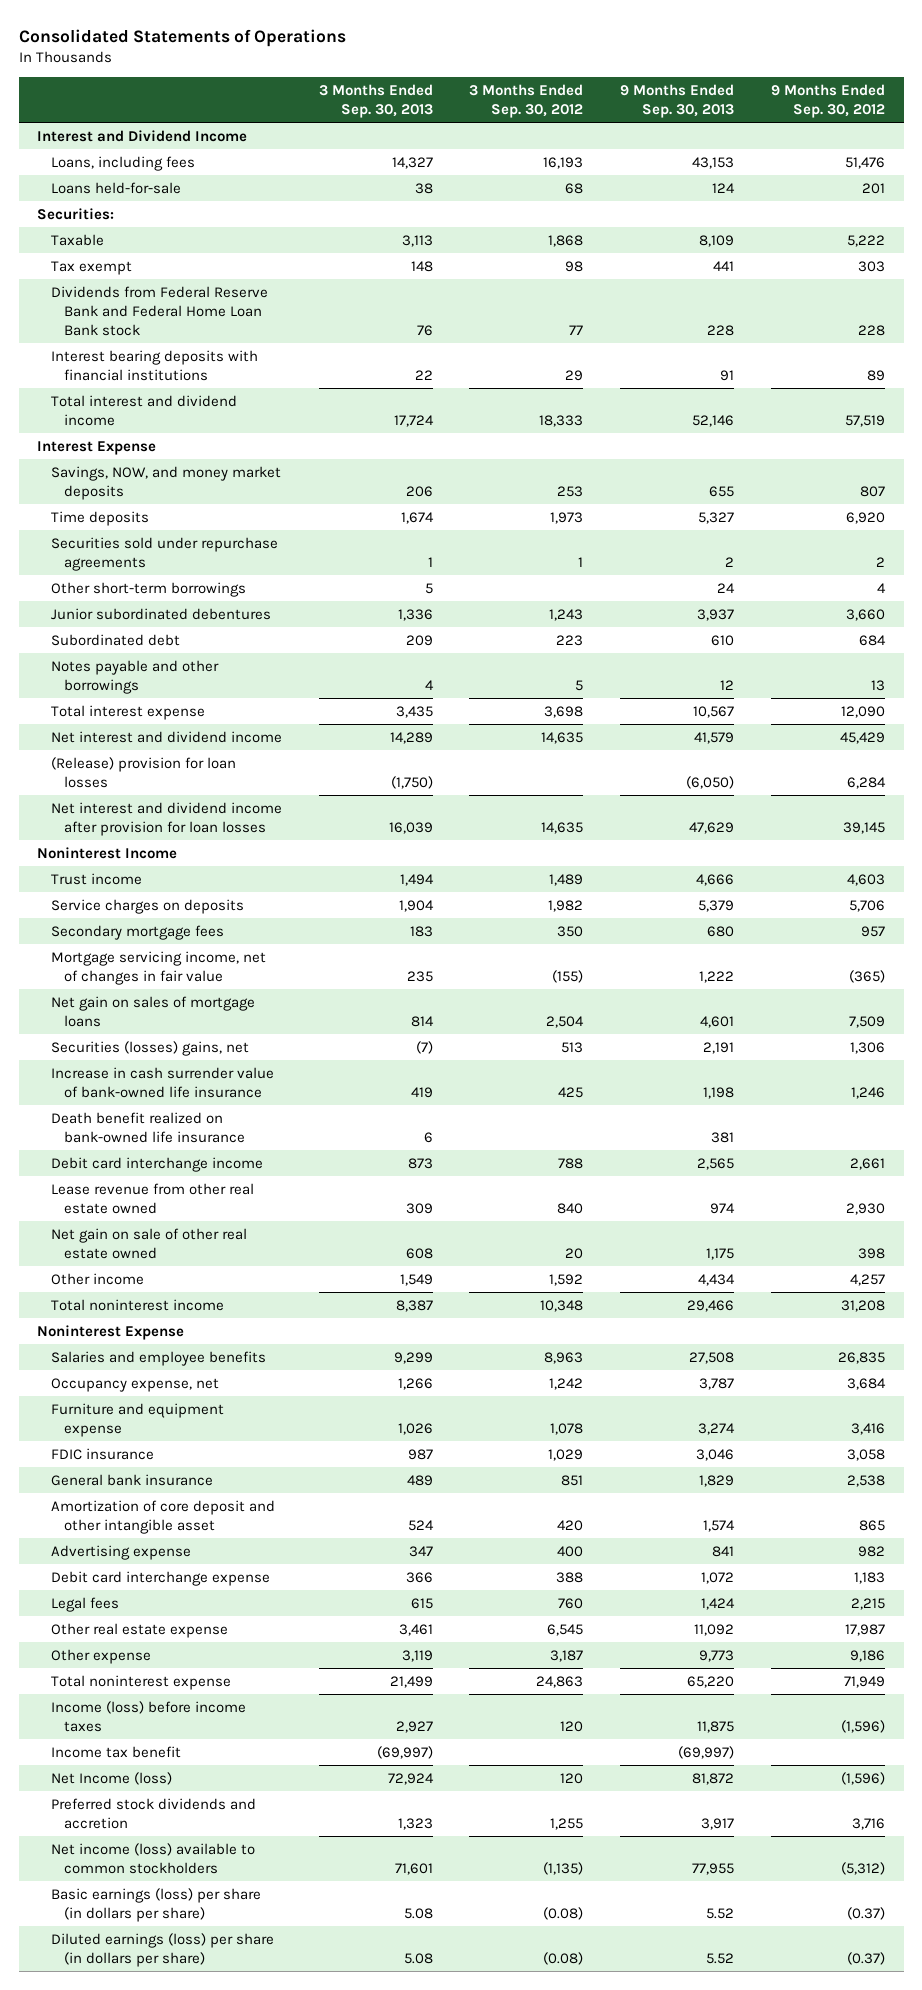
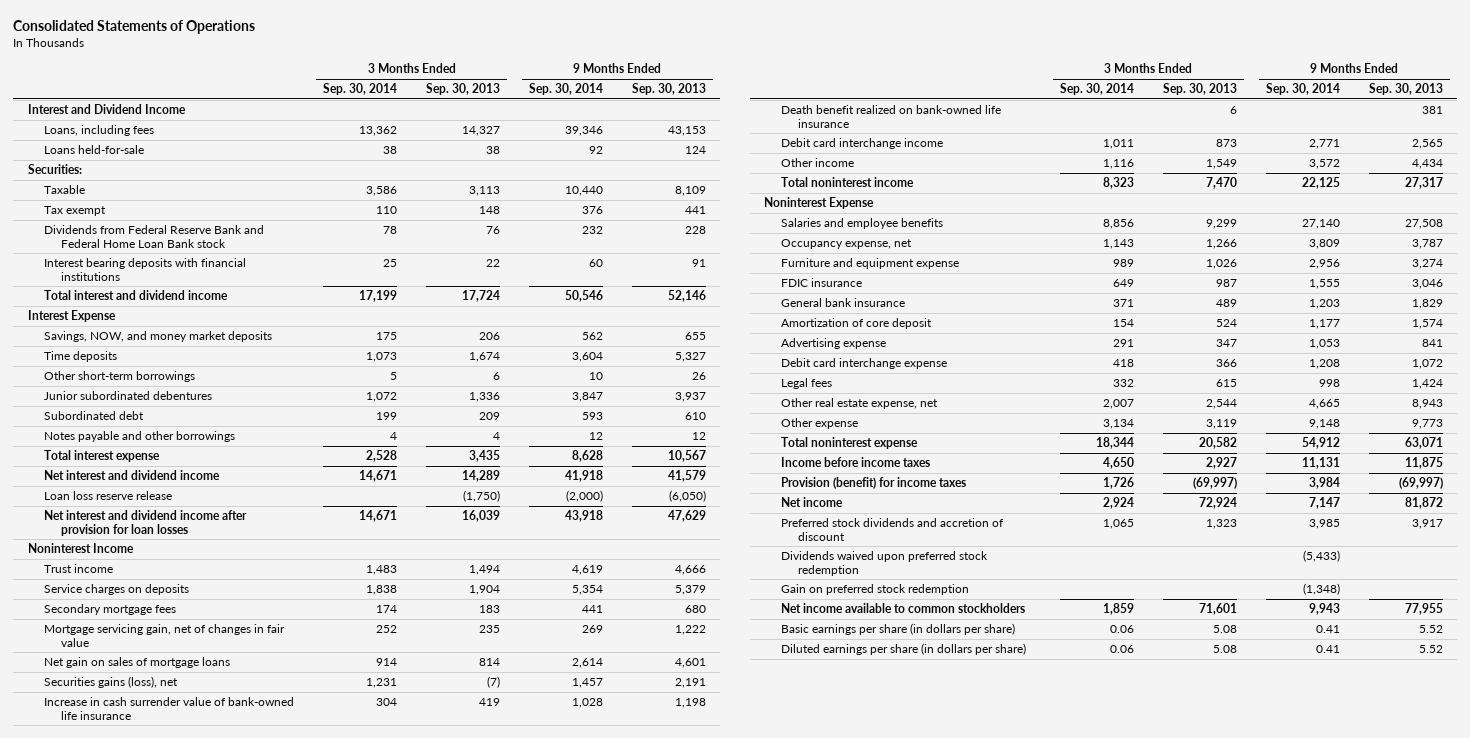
[469,84,584,119] 3 Months Ended Sep. 30, 2012 -> none
[771,84,886,119] 9 Months Ended Sep. 30, 2012 -> none
none -> [323,83,398,96] Sep. 30, 2014
none -> [528,83,603,96] Sep. 30, 2014
[50,536,278,571] Securities sold under repurchase agreements -> none
[424,582,433,594] 5 -> [493,372,501,381] 6
[717,582,736,593] 24 -> [691,372,706,381] 26
[50,756,236,788] (Release) provision for loan losses -> [44,491,173,501] Loan loss reserve release
[50,950,266,985] Mortgage servicing income, net of changes in fair value -> [44,624,286,647] Mortgage servicing gain, net of changes in fair value
[50,1040,249,1056] Securities (losses) gains, net -> [44,676,179,689] Securities gains (loss), net
[50,1182,254,1214] Lease revenue from other real estate owned -> none
[50,1227,247,1259] Net gain on sale of other real estate owned -> none
[395,1299,433,1312] 8,387 -> [1205,177,1237,190] 7,470
[687,1299,735,1312] 29,466 -> [1404,177,1443,190] 27,317
[50,1499,275,1534] Amortization of core deposit and other intangible asset -> [781,318,933,330] Amortization of core deposit
[50,1622,228,1638] Other real estate expense -> [781,398,939,410] Other real estate expense, net
[398,1623,433,1636] 3,461 -> [1205,399,1237,410] 2,544
[694,1623,735,1636] 11,092 -> [1411,399,1443,410] 8,943
[389,1675,433,1688] 21,499 -> [1198,437,1237,450] 20,582
[687,1675,735,1688] 65,220 -> [1404,437,1443,450] 63,071
[50,1700,246,1732] Income (loss) before income taxes -> [781,457,931,468] Income before income taxes
[50,1745,181,1758] Income tax benefit -> [781,477,967,490] Provision (benefit) for income taxes
[50,1771,172,1785] Net Income (loss) -> [781,497,844,508] Net income
[50,1797,256,1829] Preferred stock dividends and accretion -> [781,518,1005,541] Preferred stock dividends and accretion of discount
none -> [781,551,989,576] Dividends waived upon preferred stock redemption
none -> [781,584,970,596] Gain on preferred stock redemption
[50,1842,255,1874] Net income (loss) available to common stockholders -> [781,603,1026,614] Net income available to common stockholders
[50,1887,261,1922] Basic earnings (loss) per share (in dollars per share) -> [781,623,1016,636] Basic earnings per share (in dollars per share)
[50,1932,274,1967] Diluted earnings (loss) per share (in dollars per share) -> [781,643,1027,656] Diluted earnings per share (in dollars per share)

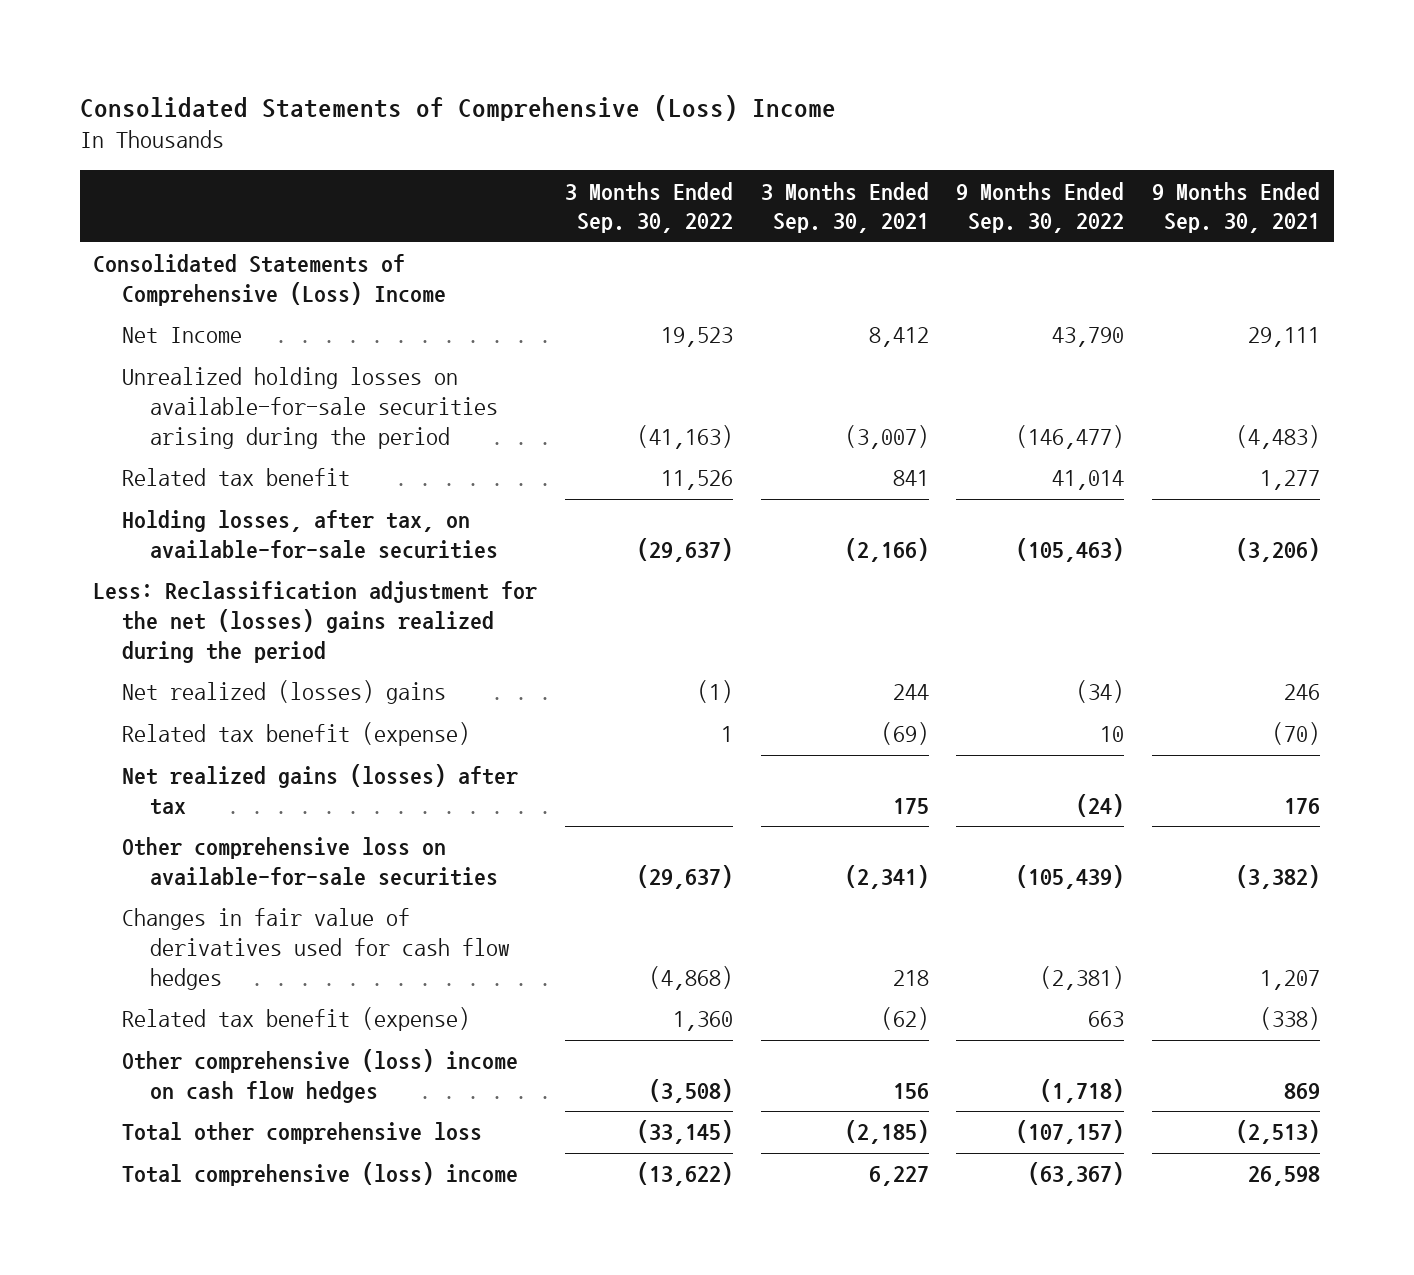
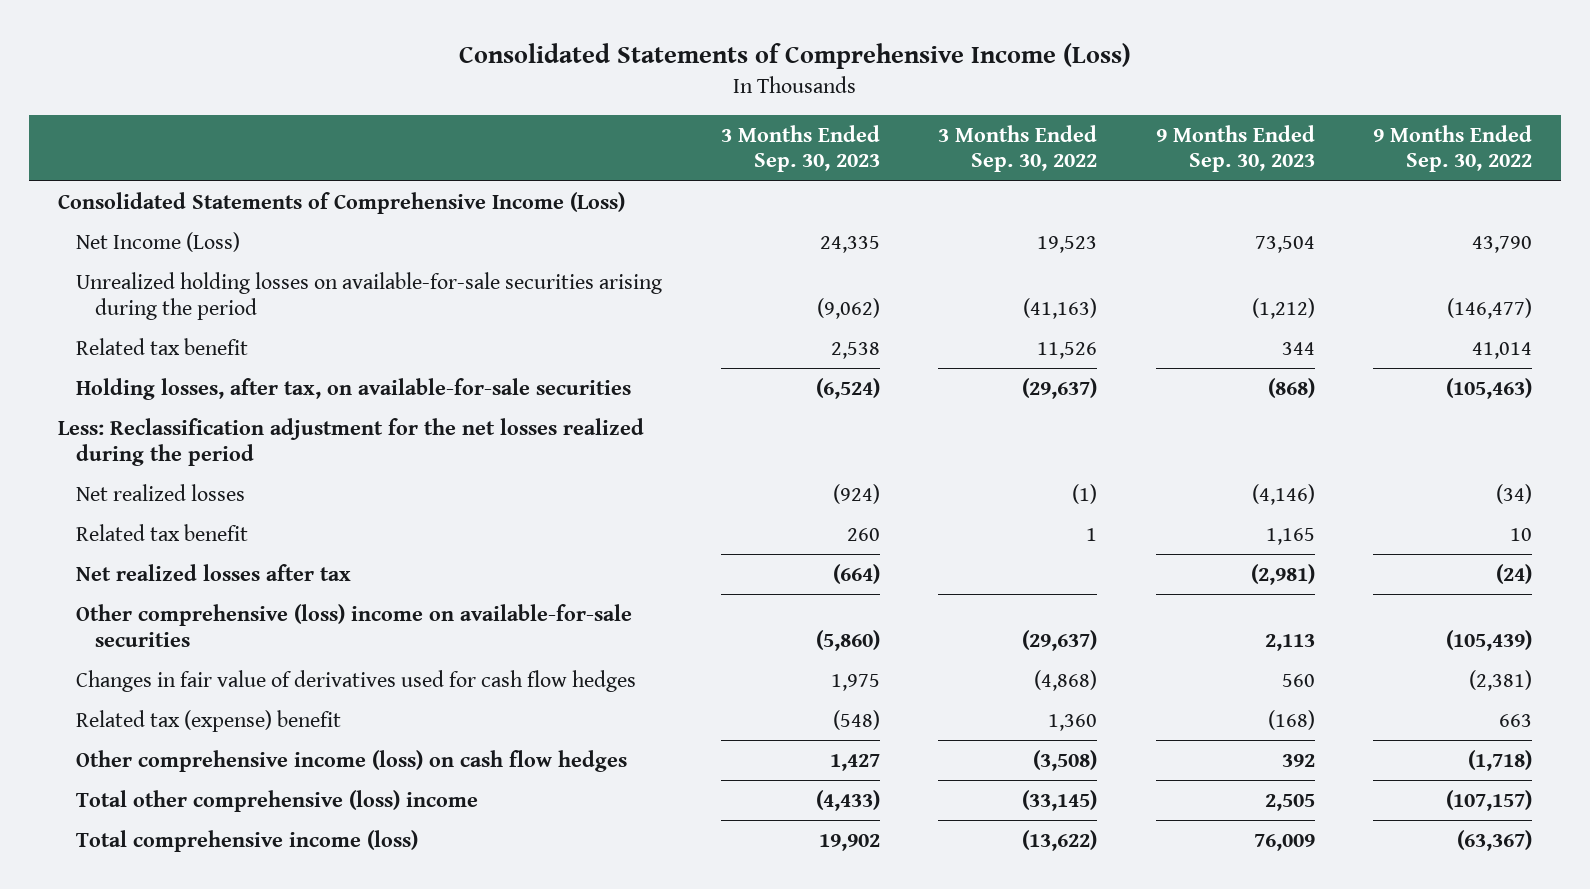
[79,94,836,121] Consolidated Statements of Comprehensive (Loss) Income -> [458,43,1131,70] Consolidated Statements of Comprehensive Income (Loss)
[760,181,929,234] 3 Months Ended Sep. 30, 2021 -> none
[1152,181,1321,234] 9 Months Ended Sep. 30, 2021 -> none
none -> [720,124,880,173] 3 Months Ended Sep. 30, 2023
none -> [1155,124,1315,173] 9 Months Ended Sep. 30, 2023
[93,254,446,306] Consolidated Statements of Comprehensive (Loss) Income -> [58,191,626,214] Consolidated Statements of Comprehensive Income (Loss)
[121,327,242,344] Net Income -> [76,231,241,252] Net Income (Loss)
[93,581,538,663] Less: Reclassification adjustment for the net (losses) gains realized during the period -> [58,417,645,466] Less: Reclassification adjustment for the net losses realized during the period
[121,680,446,705] Net realized (losses) gains -> [76,483,246,501] Net realized losses
[121,722,470,747] Related tax benefit (expense) -> [76,523,249,541] Related tax benefit
[121,764,518,815] Net realized gains (losses) after tax -> [76,563,352,581] Net realized losses after tax
[121,837,499,886] Other comprehensive loss on available-for-sale securities -> [76,603,633,647] Other comprehensive (loss) income on available-for-sale securities
[121,1007,470,1032] Related tax benefit (expense) -> [76,709,342,732] Related tax (expense) benefit
[121,1049,518,1103] Other comprehensive (loss) income on cash flow hedges -> [76,749,628,772] Other comprehensive income (loss) on cash flow hedges
[121,1122,482,1145] Total other comprehensive loss -> [76,789,479,812] Total other comprehensive (loss) income
[121,1162,518,1187] Total comprehensive (loss) income -> [76,829,419,852] Total comprehensive income (loss)

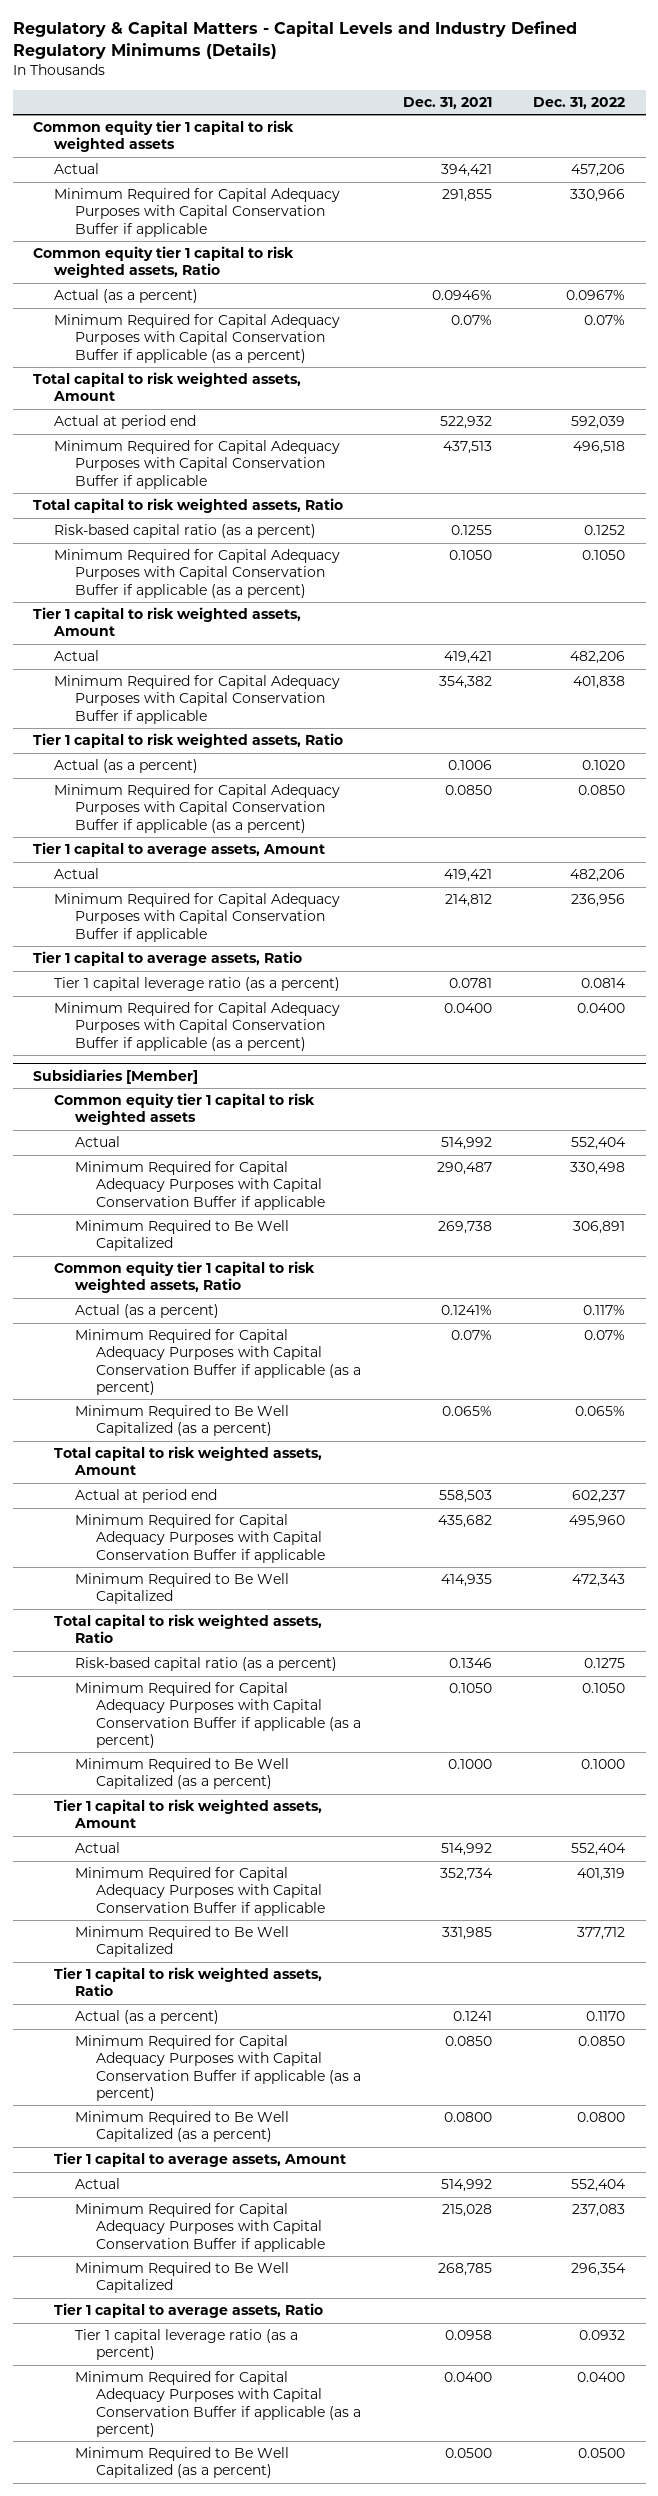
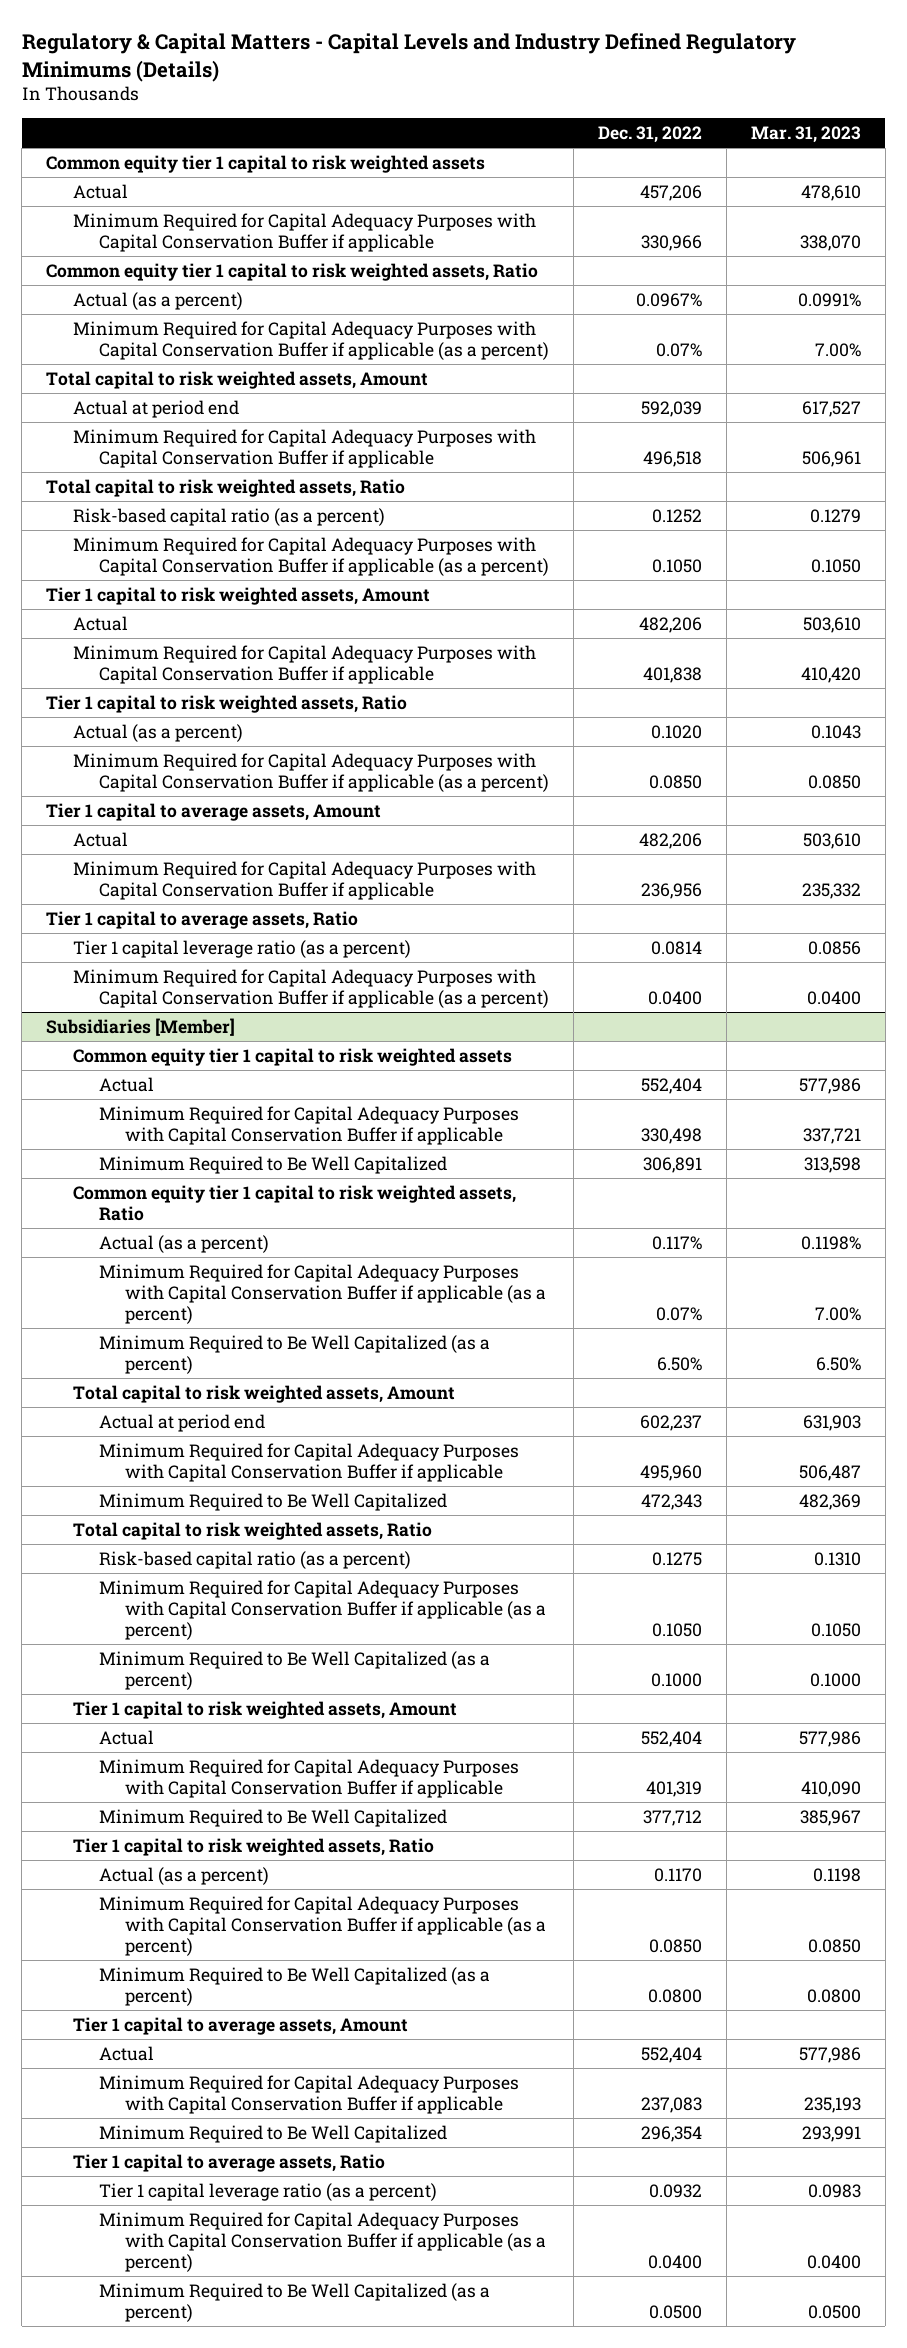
[402,96,492,109] Dec. 31, 2021 -> none
none -> [750,125,861,143] Mar. 31, 2023
[575,1406,626,1417] 0.065% -> [656,1356,702,1371] 6.50%

